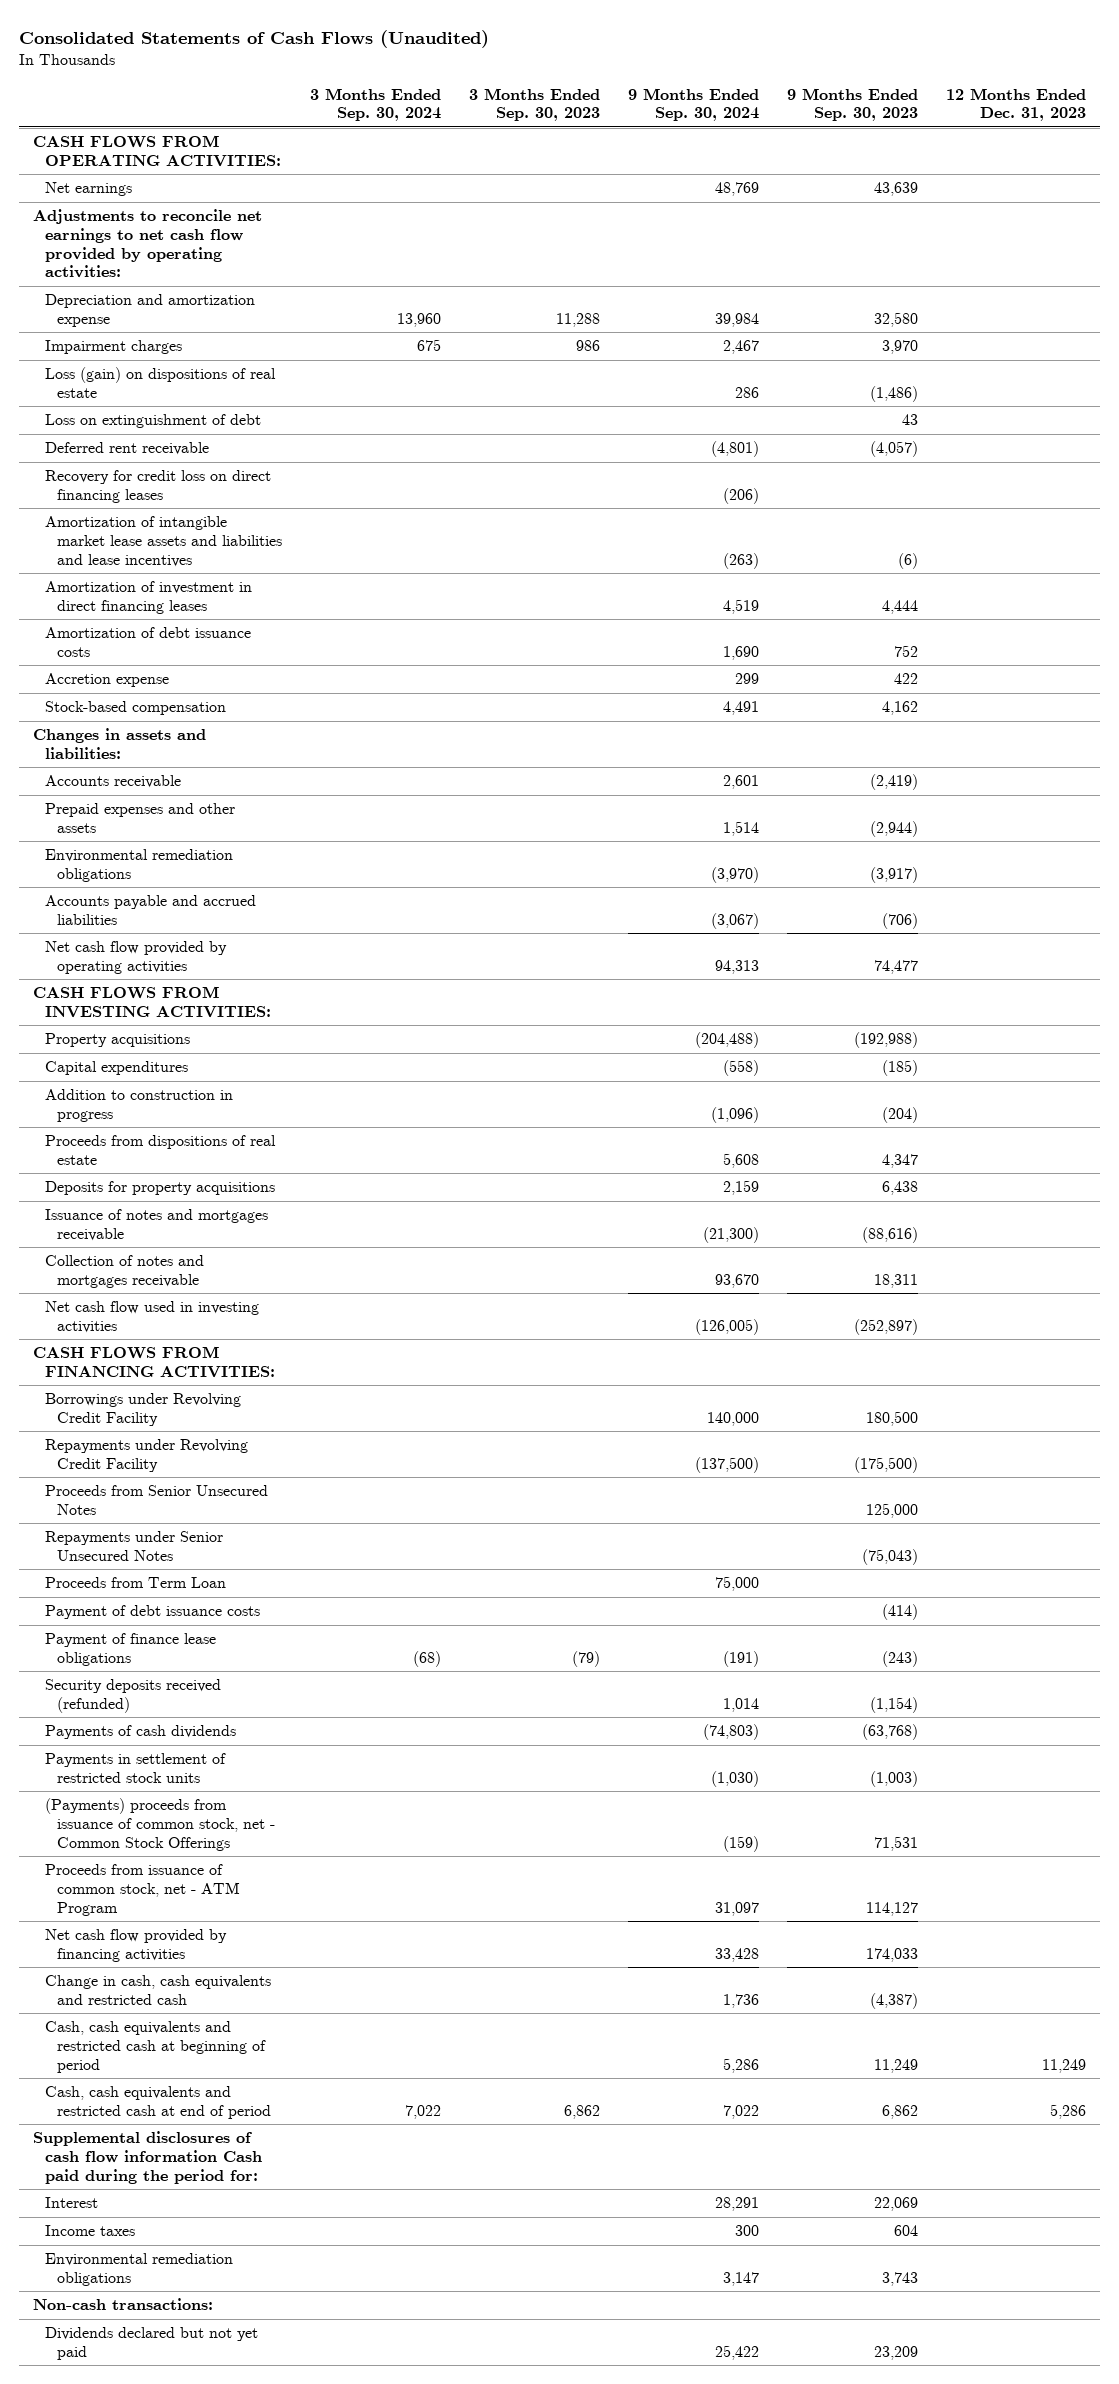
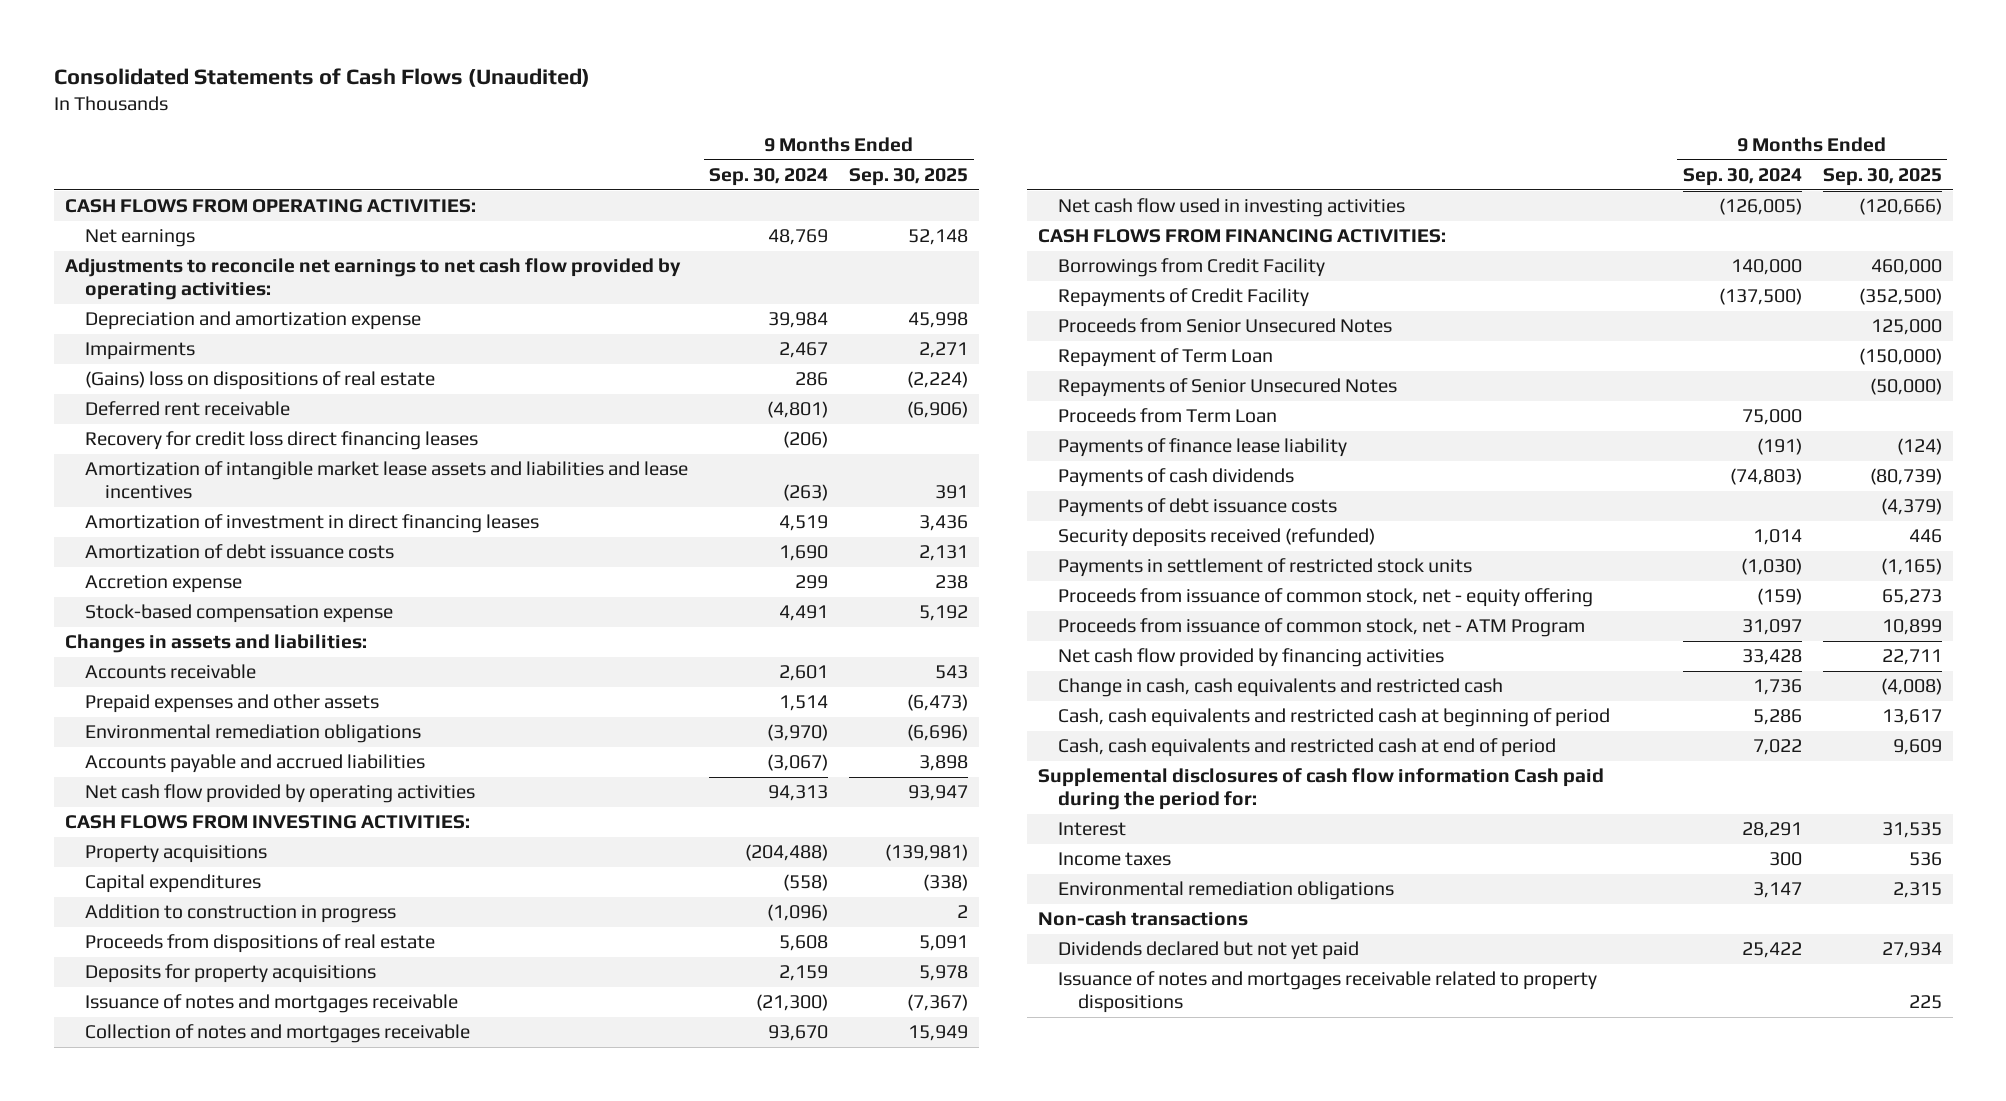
[309,87,441,122] 3 Months Ended Sep. 30, 2024 -> none
[468,87,600,122] 3 Months Ended Sep. 30, 2023 -> none
[786,87,918,122] 9 Months Ended Sep. 30, 2023 -> none
[945,87,1086,122] 12 Months Ended Dec. 31, 2023 -> none
none -> [849,168,969,187] Sep. 30, 2025
[44,414,261,429] Loss on extinguishment of debt -> none
[44,340,182,355] Impairment charges -> [84,342,195,361] Impairments
[44,367,276,398] Loss (gain) on dispositions of real estate -> [84,371,435,391] (Gains) loss on dispositions of real estate
[44,470,271,503] Recovery for credit loss on direct financing leases -> [84,431,478,451] Recovery for credit loss direct financing leases
[44,701,226,716] Stock-based compensation -> [84,604,393,624] Stock-based compensation expense
[44,1393,241,1426] Borrowings under Revolving Credit Facility -> [1058,258,1326,278] Borrowings from Credit Facility
[44,1439,248,1472] Repayments under Revolving Credit Facility -> [1058,288,1310,308] Repayments of Credit Facility
none -> [1058,348,1274,368] Repayment of Term Loan
[44,1531,223,1561] Repayments under Senior Unsecured Notes -> [1058,378,1398,398] Repayments of Senior Unsecured Notes
[44,1605,260,1620] Payment of debt issuance costs -> none
[44,1633,216,1666] Payment of finance lease obligations -> [1058,438,1348,458] Payments of finance lease liability
none -> [1058,498,1338,518] Payments of debt issuance costs
[44,1679,221,1713] Security deposits received (refunded) -> [1058,528,1376,548] Security deposits received (refunded)
[44,1798,275,1851] (Payments) proceeds from issuance of common stock, net - Common Stock Offerings -> [1058,588,1594,608] Proceeds from issuance of common stock, net - equity offering
[33,2298,214,2311] Non-cash transactions: -> [1038,911,1249,927] Non-cash transactions
none -> [1058,971,1598,1014] Issuance of notes and mortgages receivable related to property dispositions

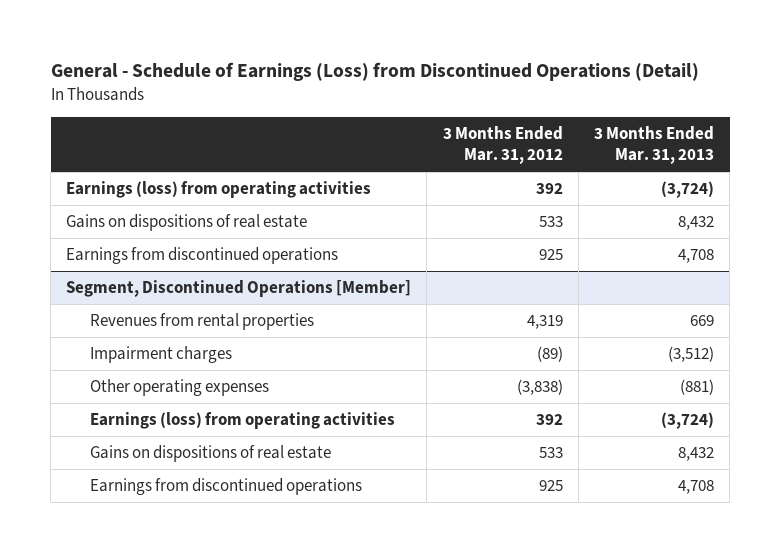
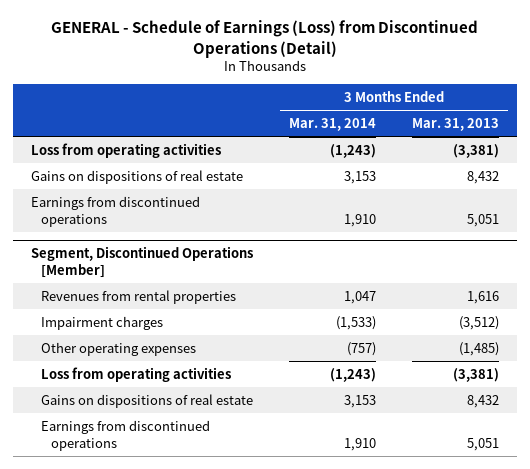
[50,61,699,81] General - Schedule of Earnings (Loss) from Discontinued Operations (Detail) -> [50,20,478,58] GENERAL - Schedule of Earnings (Loss) from Discontinued Operations (Detail)
[442,125,563,165] 3 Months Ended Mar. 31, 2012 -> none
none -> [288,118,376,132] Mar. 31, 2014
[66,180,372,198] Earnings (loss) from operating activities -> [30,142,221,158] Loss from operating activities
[660,180,714,198] (3,724) -> [452,143,499,158] (3,381)
[677,248,714,263] 4,708 -> [466,213,499,227] 5,051
[689,314,714,326] 669 -> [466,290,499,304] 1,616
[679,378,714,395] (881) -> [458,341,499,356] (1,485)
[89,411,395,429] Earnings (loss) from operating activities -> [41,366,232,382] Loss from operating activities
[660,411,714,429] (3,724) -> [452,367,499,382] (3,381)
[677,479,714,494] 4,708 -> [466,437,499,451] 5,051

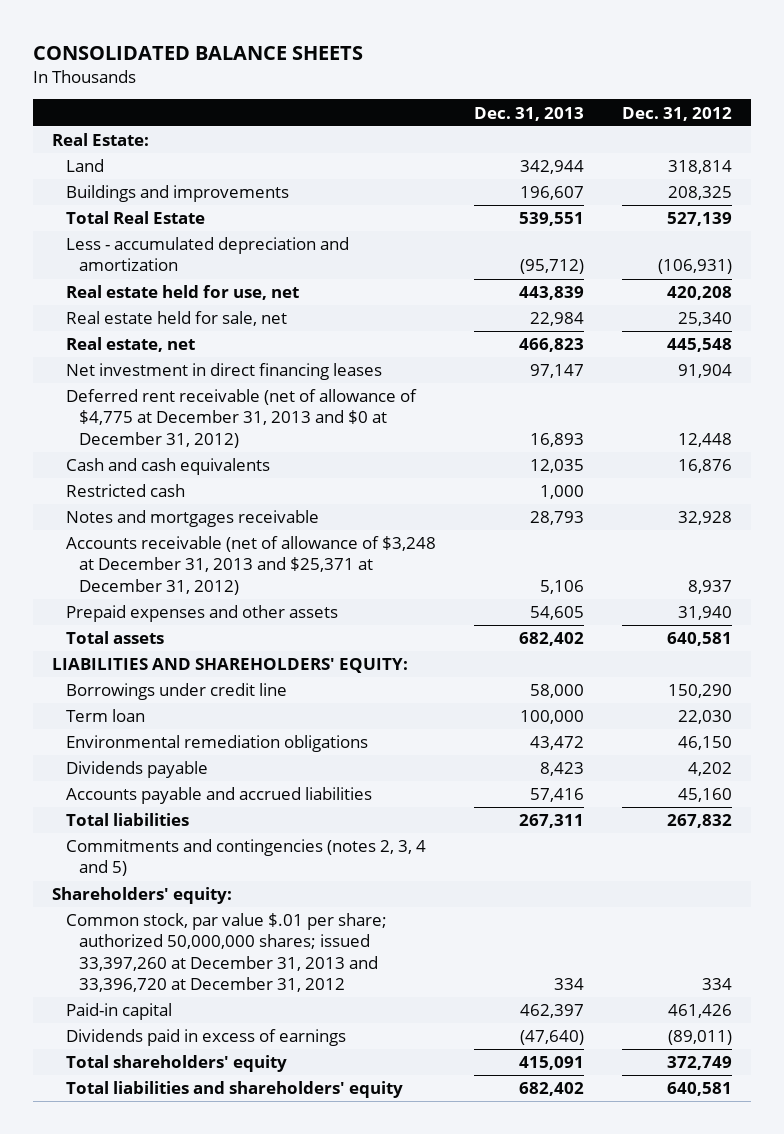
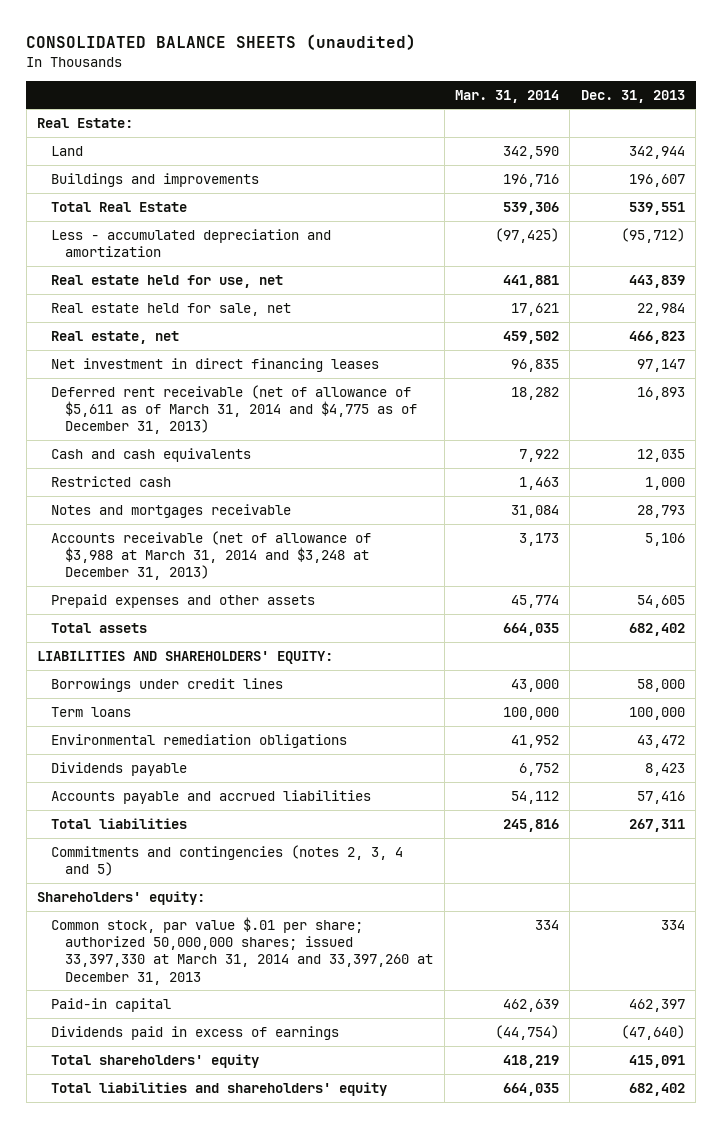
[33,45,364,60] CONSOLIDATED BALANCE SHEETS -> [26,33,417,50] CONSOLIDATED BALANCE SHEETS (unaudited)
[622,106,733,121] Dec. 31, 2012 -> none
none -> [454,89,559,103] Mar. 31, 2014
[65,389,417,448] Deferred rent receivable (net of allowance of $4,775 at December 31, 2013 and $0 at December 31, 2012) -> [51,384,418,435] Deferred rent receivable (net of allowance of $5,611 as of March 31, 2014 and $4,775 as of December 31, 2013)
[65,536,436,595] Accounts receivable (net of allowance of $3,248 at December 31, 2013 and $25,371 at December 31, 2012) -> [51,530,372,581] Accounts receivable (net of allowance of $3,988 at March 31, 2014 and $3,248 at December 31, 2013)
[65,683,287,701] Borrowings under credit line -> [51,677,284,692] Borrowings under credit lines
[65,709,145,723] Term loan -> [51,706,132,717] Term loans
[65,913,387,993] Common stock, par value $.01 per share; authorized 50,000,000 shares; issued 33,397,260 at December 31, 2013 and 33,396,720 at December 31, 2012 -> [51,916,434,985] Common stock, par value $.01 per share; authorized 50,000,000 shares; issued 33,397,330 at March 31, 2014 and 33,397,260 at December 31, 2013

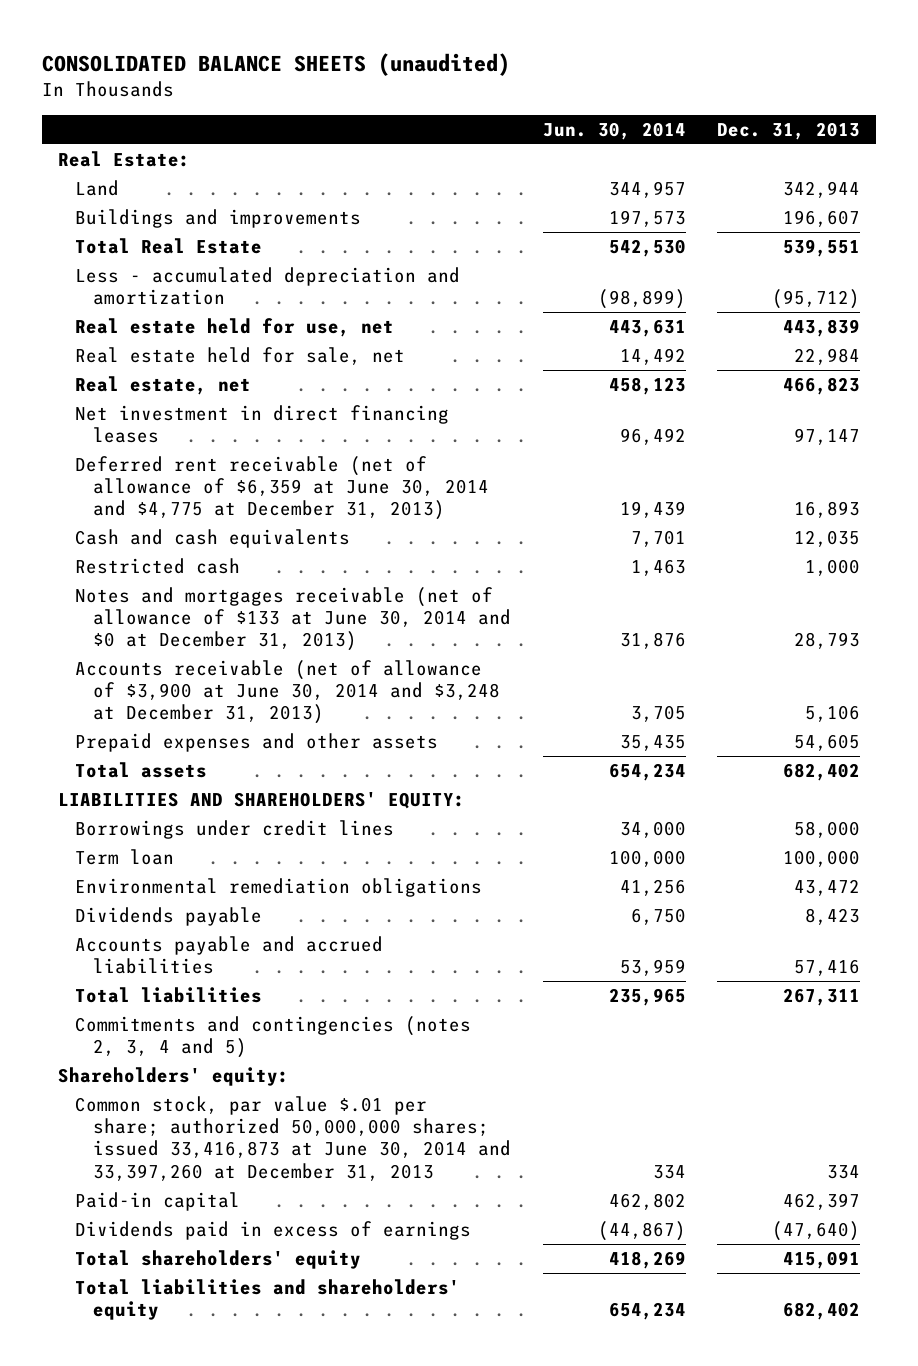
[454,89,559,103] Mar. 31, 2014 -> none
none -> [542,122,686,141] Jun. 30, 2014
[51,384,418,435] Deferred rent receivable (net of allowance of $5,611 as of March 31, 2014 and $4,775 as of December 31, 2013) -> [75,456,489,521] Deferred rent receivable (net of allowance of $6,359 at June 30, 2014 and $4,775 at December 31, 2013)
[51,503,292,518] Notes and mortgages receivable -> [75,587,511,652] Notes and mortgages receivable (net of allowance of $133 at June 30, 2014 and $0 at December 31, 2013)
[51,530,372,581] Accounts receivable (net of allowance of $3,988 at March 31, 2014 and $3,248 at December 31, 2013) -> [75,660,500,725] Accounts receivable (net of allowance of $3,900 at June 30, 2014 and $3,248 at December 31, 2013)
[51,706,132,717] Term loans -> [75,849,175,866] Term loan
[51,916,434,985] Common stock, par value $.01 per share; authorized 50,000,000 shares; issued 33,397,330 at March 31, 2014 and 33,397,260 at December 31, 2013 -> [75,1096,511,1181] Common stock, par value $.01 per share; authorized 50,000,000 shares; issued 33,416,873 at June 30, 2014 and 33,397,260 at December 31, 2013

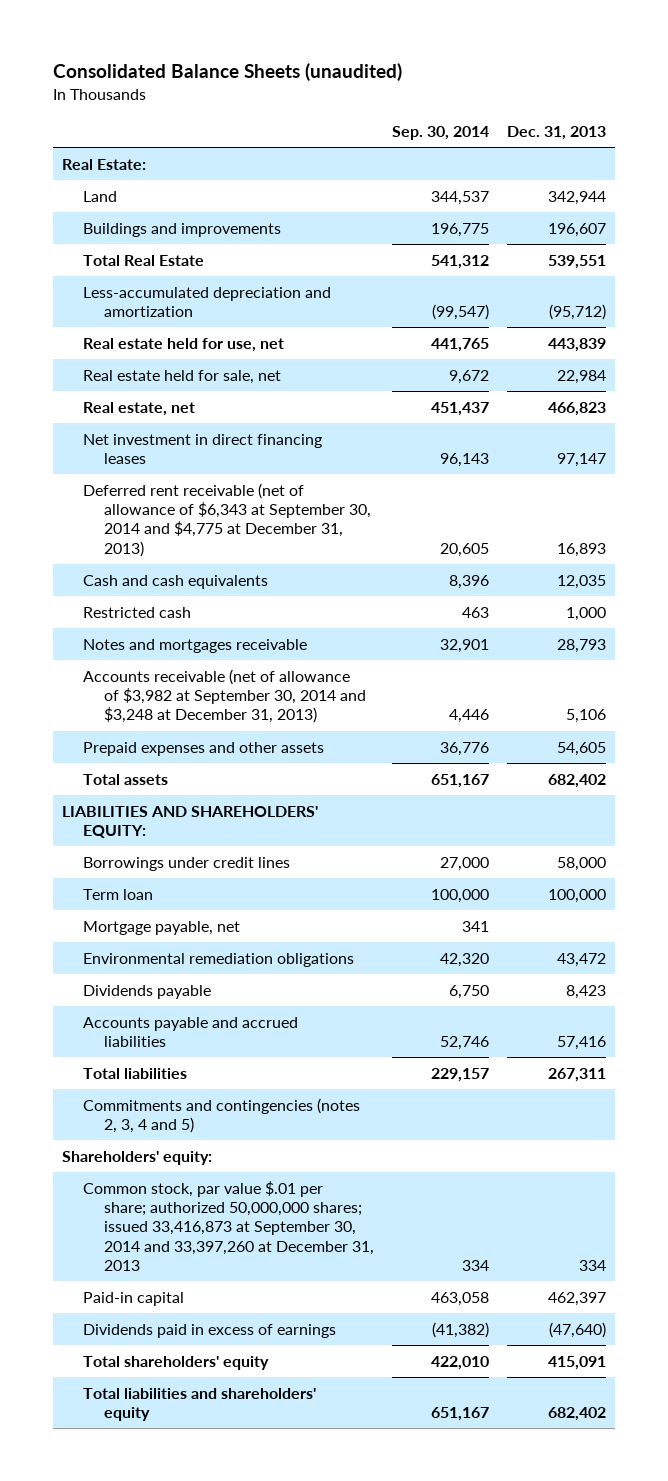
[41,52,510,76] CONSOLIDATED BALANCE SHEETS (unaudited) -> [53,63,403,82] Consolidated Balance Sheets (unaudited)
[542,122,686,141] Jun. 30, 2014 -> none
none -> [391,126,489,141] Sep. 30, 2014
[75,267,461,306] Less - accumulated depreciation and amortization -> [83,286,332,318] Less-accumulated depreciation and amortization
[75,456,489,521] Deferred rent receivable (net of allowance of $6,359 at June 30, 2014 and $4,775 at December 31, 2013) -> [83,482,371,557] Deferred rent receivable (net of allowance of $6,343 at September 30, 2014 and $4,775 at December 31, 2013)
[75,587,511,652] Notes and mortgages receivable (net of allowance of $133 at June 30, 2014 and $0 at December 31, 2013) -> [83,638,308,653] Notes and mortgages receivable
[75,660,500,725] Accounts receivable (net of allowance of $3,900 at June 30, 2014 and $3,248 at December 31, 2013) -> [83,668,366,724] Accounts receivable (net of allowance of $3,982 at September 30, 2014 and $3,248 at December 31, 2013)
none -> [83,920,241,935] Mortgage payable, net
[75,1096,511,1181] Common stock, par value $.01 per share; authorized 50,000,000 shares; issued 33,416,873 at June 30, 2014 and 33,397,260 at December 31, 2013 -> [83,1180,374,1272] Common stock, par value $.01 per share; authorized 50,000,000 shares; issued 33,416,873 at September 30, 2014 and 33,397,260 at December 31, 2013

